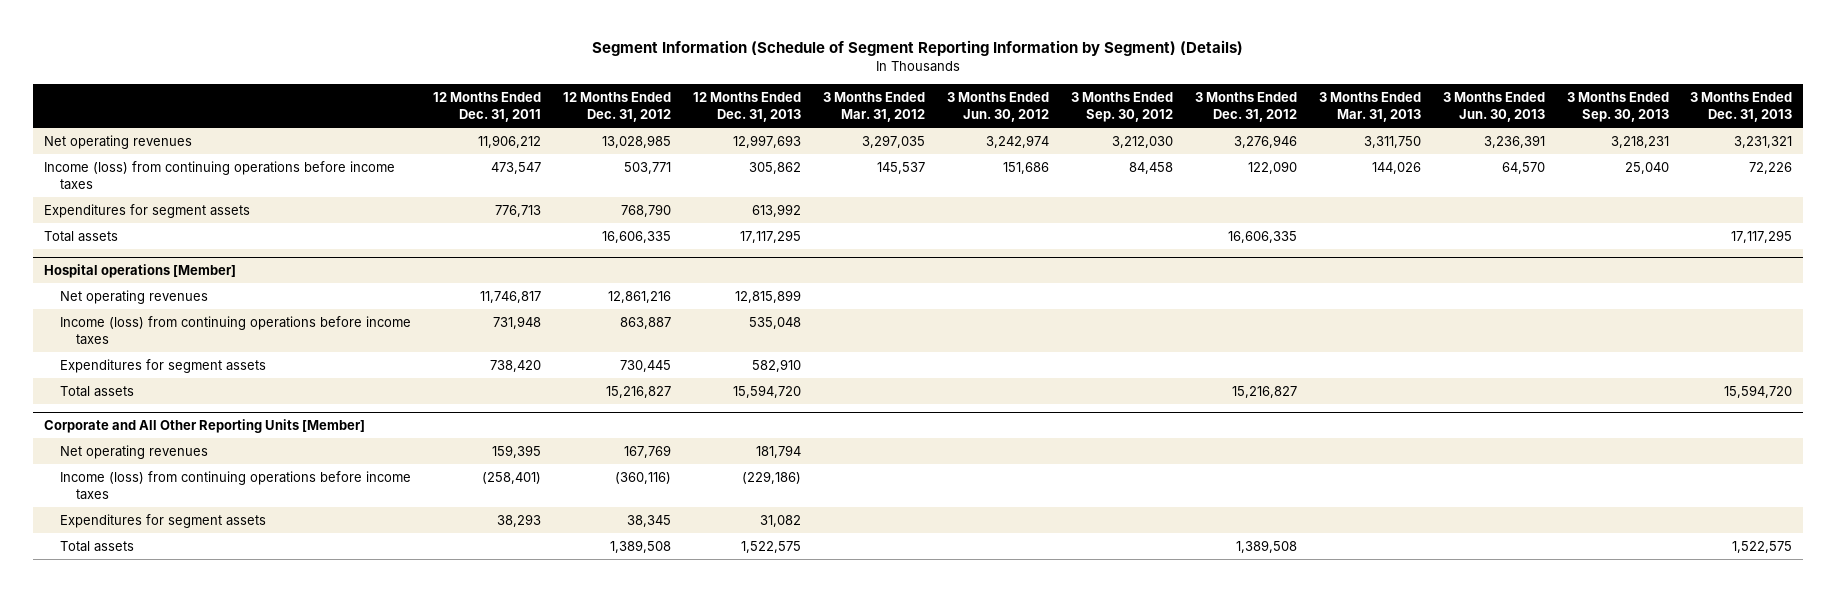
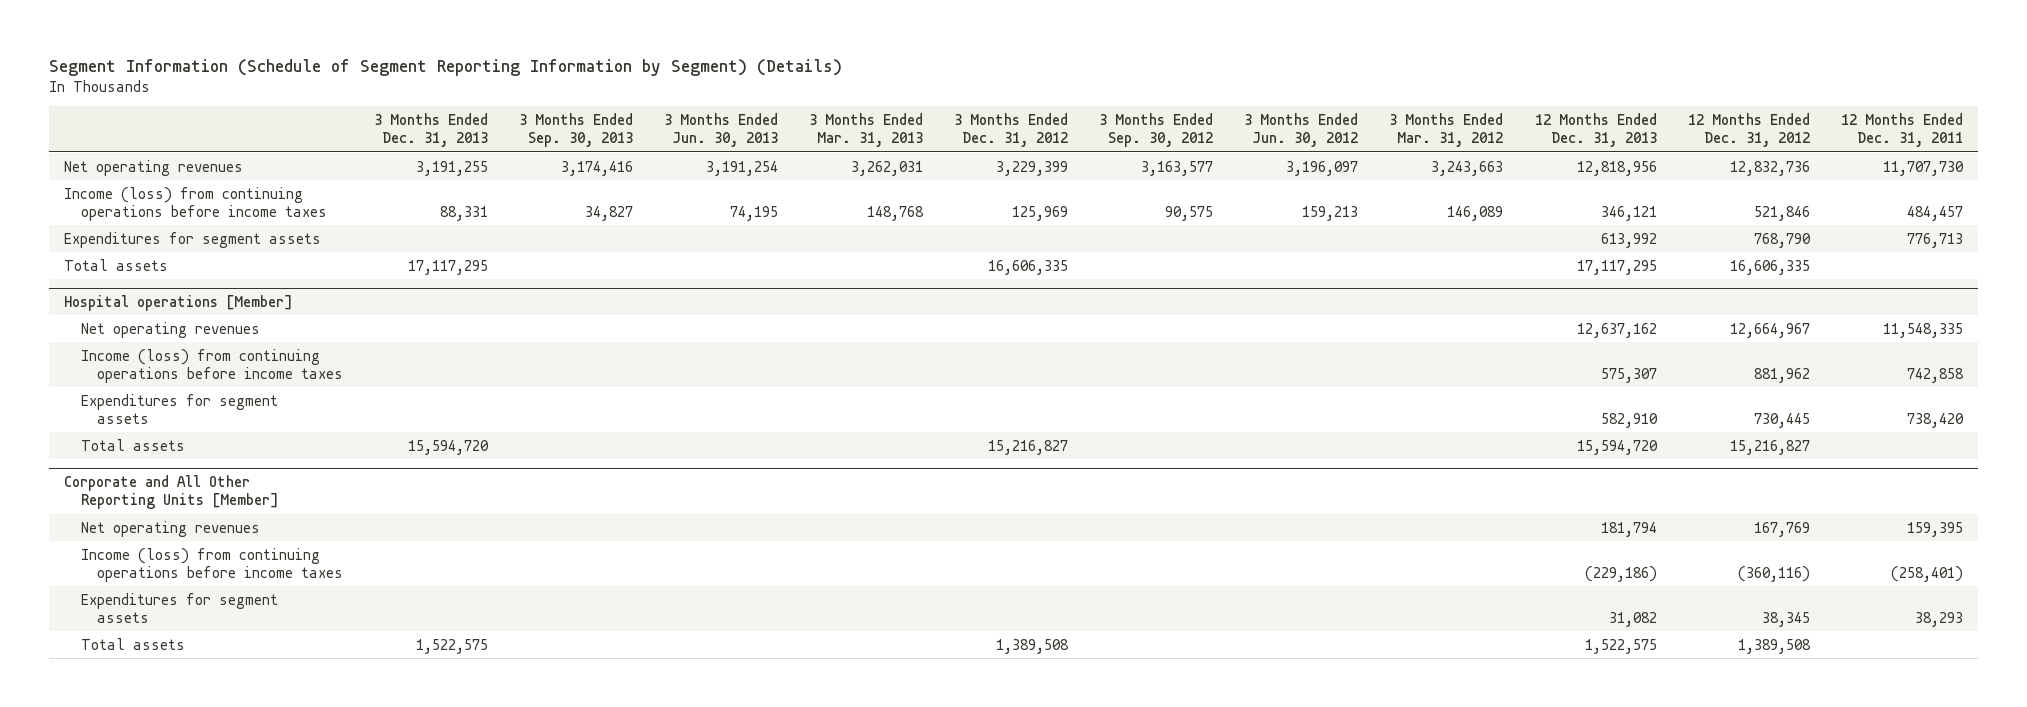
[477,134,541,148] 11,906,212 -> [1882,160,1964,176] 11,707,730
[601,134,671,148] 13,028,985 -> [1729,160,1810,176] 12,832,736
[732,134,801,148] 12,997,693 -> [1576,160,1657,176] 12,818,956
[861,134,925,148] 3,297,035 -> [1431,160,1504,176] 3,243,663
[985,134,1049,148] 3,242,974 -> [1286,160,1359,176] 3,196,097
[1111,135,1173,148] 3,212,030 -> [1141,160,1214,176] 3,163,577
[1233,134,1297,148] 3,276,946 -> [996,160,1069,176] 3,229,399
[1363,135,1421,148] 3,311,750 -> [851,160,924,176] 3,262,031
[1483,134,1545,148] 3,236,391 -> [706,160,779,176] 3,191,254
[1610,135,1669,148] 3,218,231 -> [560,160,633,176] 3,174,416
[1734,135,1793,148] 3,231,321 -> [415,160,488,176] 3,191,255
[490,161,541,174] 473,547 -> [1906,205,1963,221] 484,457
[623,161,671,174] 503,771 -> [1753,205,1810,221] 521,846
[748,161,801,174] 305,862 -> [1600,205,1657,221] 346,121
[876,161,925,174] 145,537 -> [1447,205,1504,221] 146,089
[1002,161,1049,174] 151,686 -> [1302,205,1359,221] 159,213
[1128,161,1173,174] 84,458 -> [1165,205,1214,221] 90,575
[1247,160,1297,174] 122,090 -> [1012,205,1069,221] 125,969
[1371,161,1421,174] 144,026 -> [867,205,925,221] 148,768
[1501,161,1545,174] 64,570 -> [730,205,779,221] 74,195
[1624,161,1669,174] 25,040 -> [584,205,633,221] 34,827
[1749,161,1793,174] 72,226 -> [439,205,488,221] 88,331
[479,290,541,303] 11,746,817 -> [1882,322,1963,338] 11,548,335
[607,290,671,303] 12,861,216 -> [1729,322,1810,338] 12,664,967
[734,289,801,303] 12,815,899 -> [1576,322,1657,338] 12,637,162
[492,315,541,329] 731,948 -> [1906,367,1964,383] 742,858
[619,316,671,329] 863,887 -> [1753,367,1810,383] 881,962
[748,316,801,329] 535,048 -> [1600,367,1657,383] 575,307

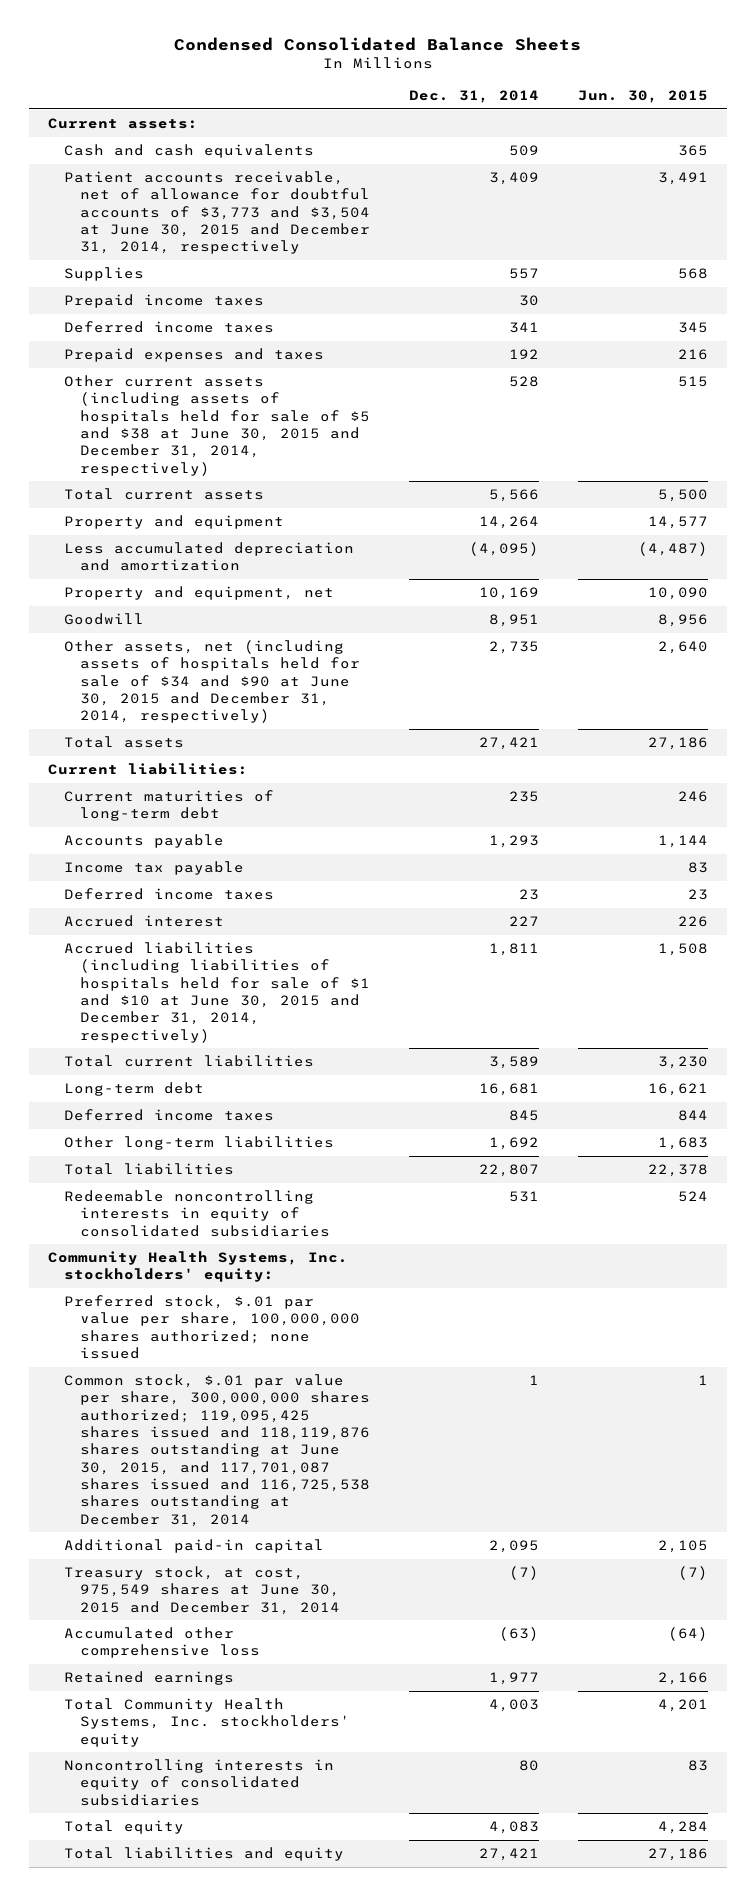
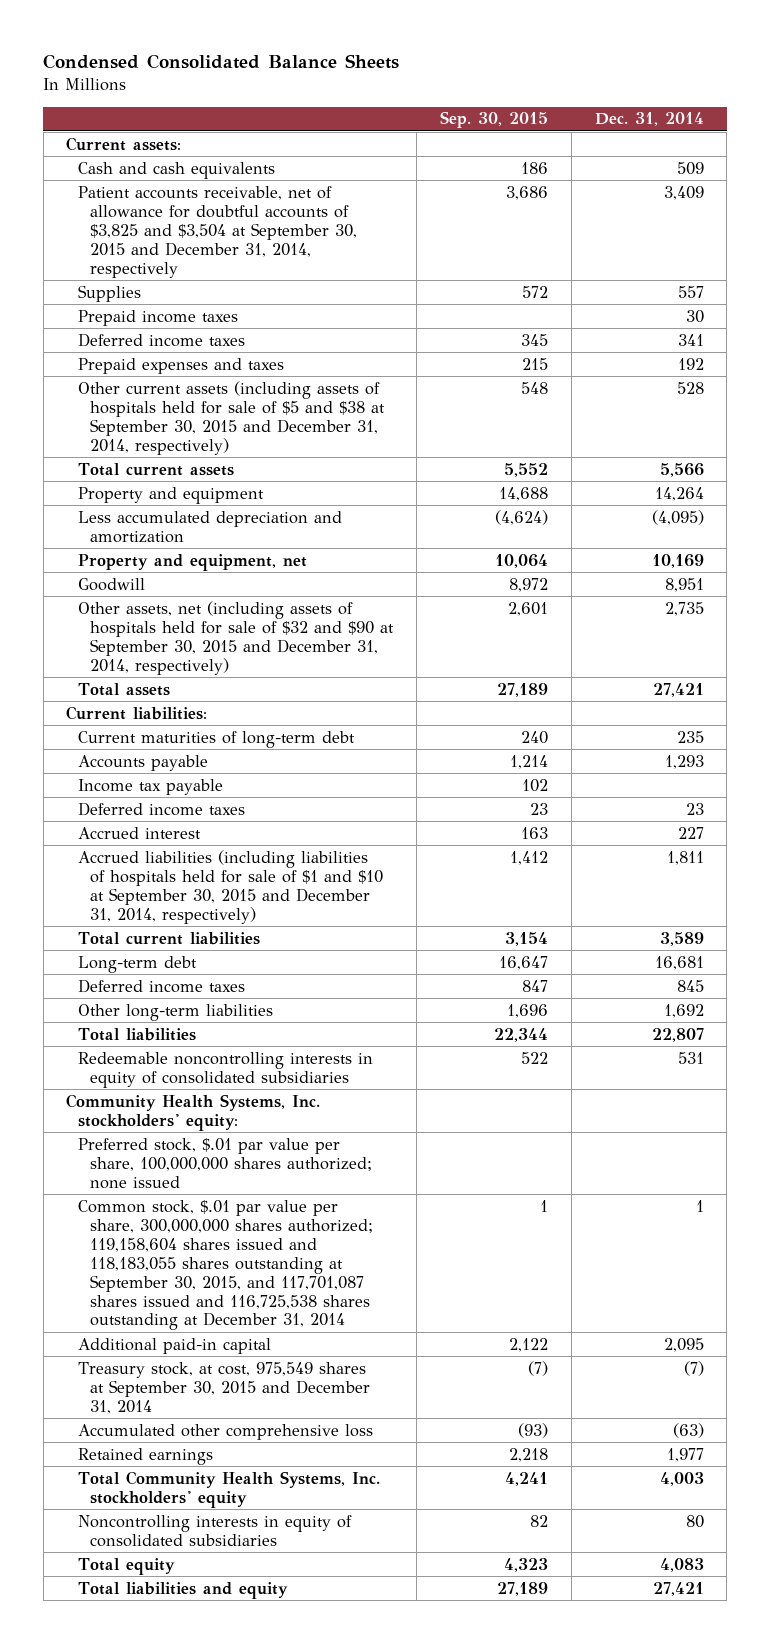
[577,90,708,104] Jun. 30, 2015 -> none
none -> [439,111,548,129] Sep. 30, 2015
[64,171,371,255] Patient accounts receivable, net of allowance for doubtful accounts of $3,773 and $3,504 at June 30, 2015 and December 31, 2014, respectively -> [78,185,358,278] Patient accounts receivable, net of allowance for doubtful accounts of $3,825 and $3,504 at September 30, 2015 and December 31, 2014, respectively
[64,375,371,476] Other current assets (including assets of hospitals held for sale of $5 and $38 at June 30, 2015 and December 31, 2014, respectively) -> [78,380,386,455] Other current assets (including assets of hospitals held for sale of $5 and $38 at September 30, 2015 and December 31, 2014, respectively)
[64,640,361,724] Other assets, net (including assets of hospitals held for sale of $34 and $90 at June 30, 2015 and December 31, 2014, respectively) -> [78,600,395,675] Other assets, net (including assets of hospitals held for sale of $32 and $90 at September 30, 2015 and December 31, 2014, respectively)
[64,942,371,1043] Accrued liabilities (including liabilities of hospitals held for sale of $1 and $10 at June 30, 2015 and December 31, 2014, respectively) -> [78,849,384,924] Accrued liabilities (including liabilities of hospitals held for sale of $1 and $10 at September 30, 2015 and December 31, 2014, respectively)
[64,1374,371,1527] Common stock, $.01 par value per share, 300,000,000 shares authorized; 119,095,425 shares issued and 118,119,876 shares outstanding at June 30, 2015, and 117,701,087 shares issued and 116,725,538 shares outstanding at December 31, 2014 -> [78,1199,374,1331] Common stock, $.01 par value per share, 300,000,000 shares authorized; 119,158,604 shares issued and 118,183,055 shares outstanding at September 30, 2015, and 117,701,087 shares issued and 116,725,538 shares outstanding at December 31, 2014
[64,1566,341,1615] Treasury stock, at cost, 975,549 shares at June 30, 2015 and December 31, 2014 -> [78,1361,371,1414] Treasury stock, at cost, 975,549 shares at September 30, 2015 and December 31, 2014

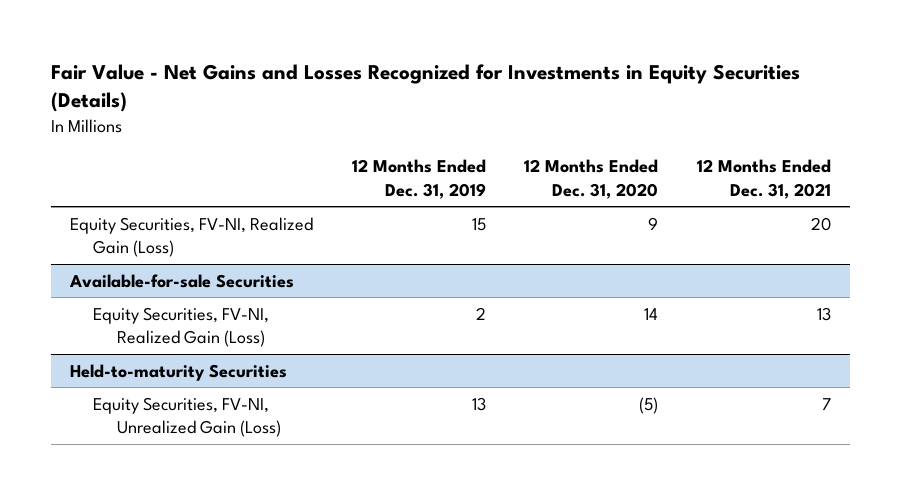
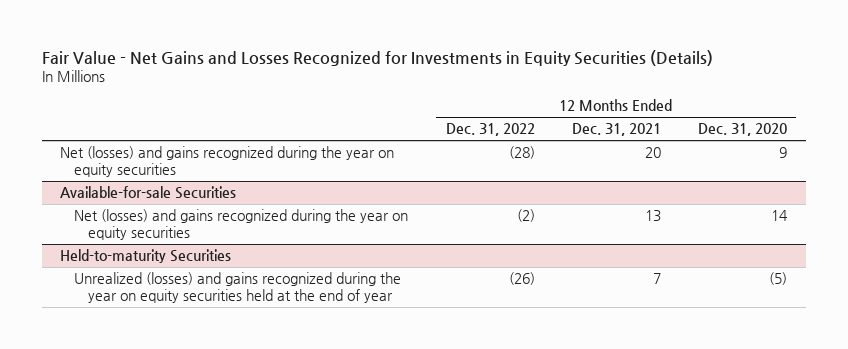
[351,159,486,199] 12 Months Ended Dec. 31, 2019 -> none
none -> [445,123,535,137] Dec. 31, 2022
[70,216,314,258] Equity Securities, FV-NI, Realized Gain (Loss) -> [60,146,395,177] Net (losses) and gains recognized during the year on equity securities
[93,306,270,348] Equity Securities, FV-NI, Realized Gain (Loss) -> [74,209,409,240] Net (losses) and gains recognized during the year on equity securities
[93,396,281,438] Equity Securities, FV-NI, Unrealized Gain (Loss) -> [74,272,402,303] Unrealized (losses) and gains recognized during the year on equity securities held at the end of year

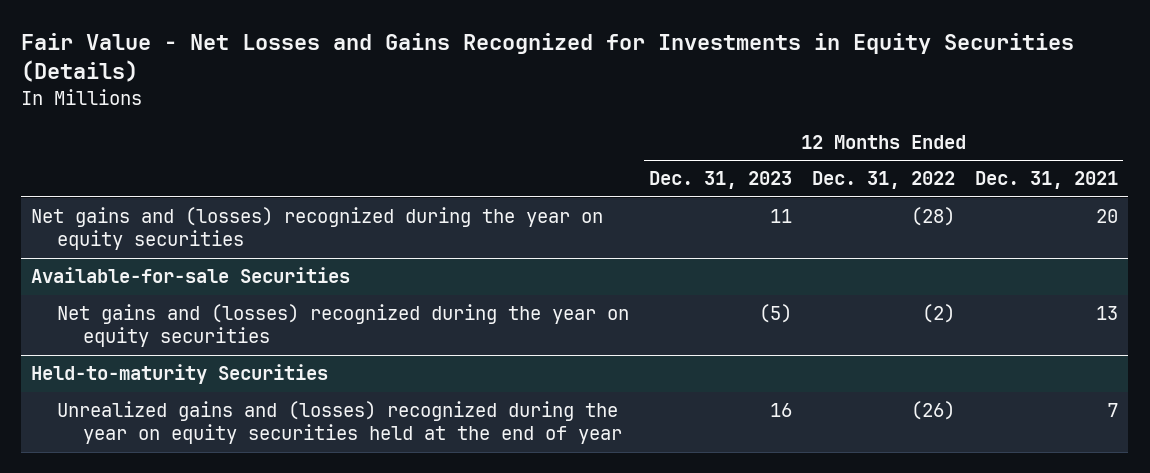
[41,49,713,66] Fair Value - Net Gains and Losses Recognized for Investments in Equity Securities (Details) -> [21,33,1075,83] Fair Value - Net Losses and Gains Recognized for Investments in Equity Securities (Details)
[698,123,788,137] Dec. 31, 2020 -> none
none -> [649,171,793,190] Dec. 31, 2023
[60,146,395,177] Net (losses) and gains recognized during the year on equity securities -> [31,207,604,251] Net gains and (losses) recognized during the year on equity securities
[74,209,409,240] Net (losses) and gains recognized during the year on equity securities -> [57,304,630,348] Net gains and (losses) recognized during the year on equity securities
[74,272,402,303] Unrealized (losses) and gains recognized during the year on equity securities held at the end of year -> [57,401,622,445] Unrealized gains and (losses) recognized during the year on equity securities held at the end of year

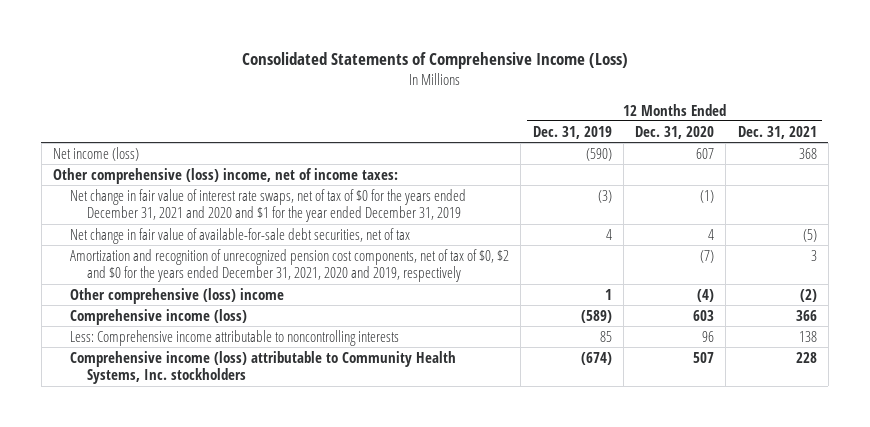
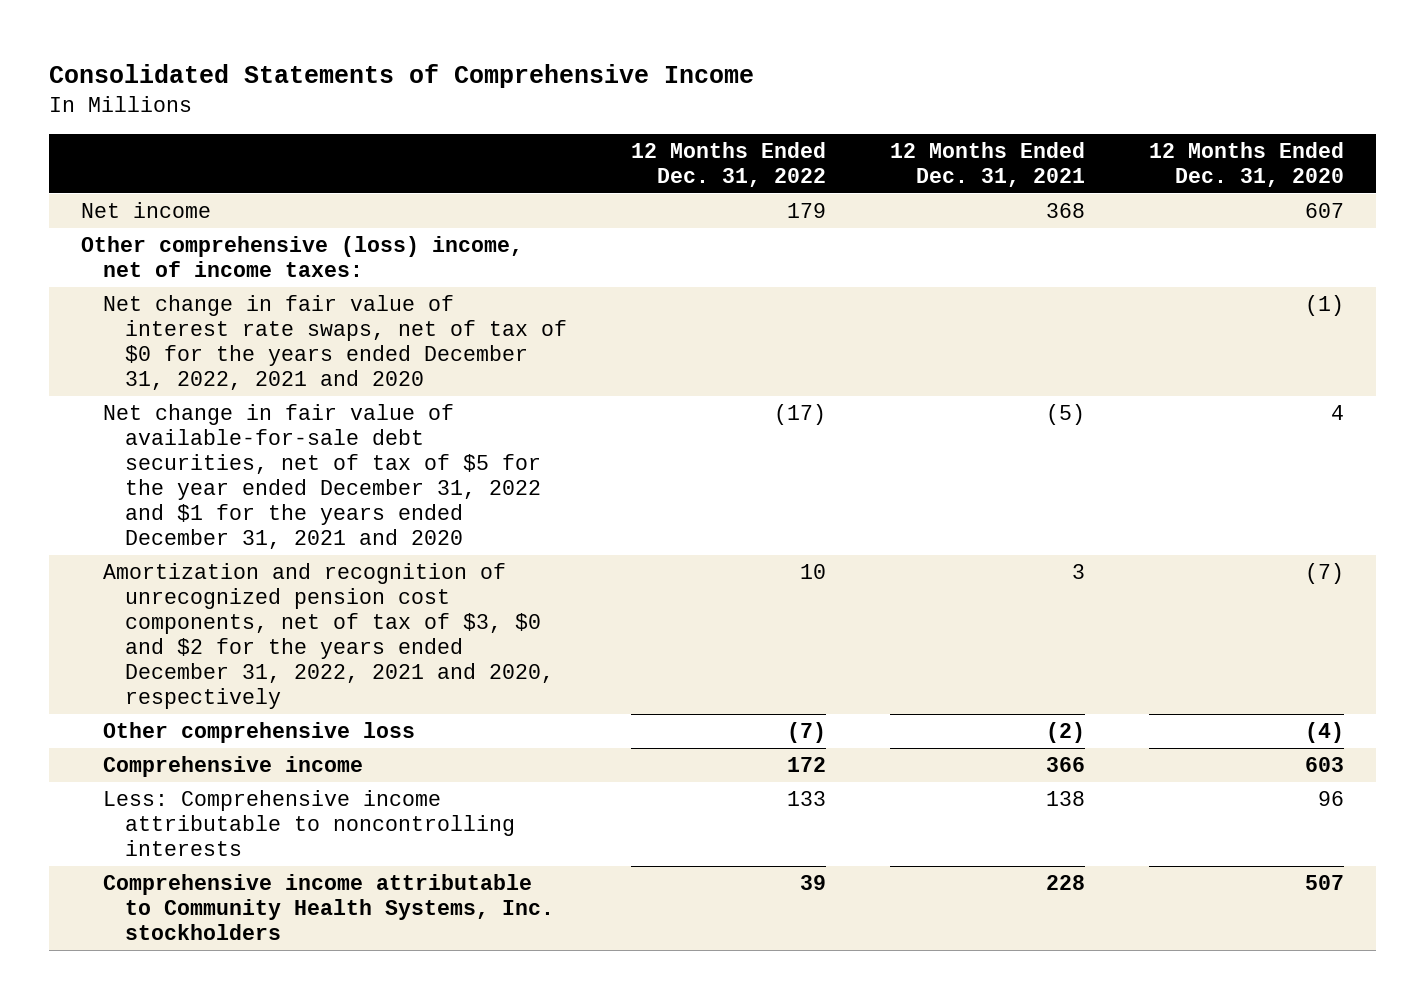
[241,51,628,69] Consolidated Statements of Comprehensive Income (Loss) -> [49,63,755,88] Consolidated Statements of Comprehensive Income
[532,125,612,139] Dec. 31, 2019 -> none
none -> [631,141,827,187] 12 Months Ended Dec. 31, 2022
[53,146,140,161] Net income (loss) -> [81,202,212,219] Net income
[70,188,467,223] Net change in fair value of interest rate swaps, net of tax of $0 for the years ended December 31, 2021 and 2020 and $1 for the year ended December 31, 2019 -> [103,295,568,391] Net change in fair value of interest rate swaps, net of tax of $0 for the years ended December 31, 2022, 2021 and 2020
[70,227,411,244] Net change in fair value of available-for-sale debt securities, net of tax -> [103,404,542,550] Net change in fair value of available-for-sale debt securities, net of tax of $5 for the year ended December 31, 2022 and $1 for the years ended December 31, 2021 and 2020
[70,248,510,283] Amortization and recognition of unrecognized pension cost components, net of tax of $0, $2 and $0 for the years ended December 31, 2021, 2020 and 2019, respectively -> [103,563,555,710] Amortization and recognition of unrecognized pension cost components, net of tax of $3, $0 and $2 for the years ended December 31, 2022, 2021 and 2020, respectively
[70,287,285,304] Other comprehensive (loss) income -> [103,722,416,744] Other comprehensive loss
[70,308,248,325] Comprehensive income (loss) -> [103,756,364,778] Comprehensive income
[70,350,457,385] Comprehensive income (loss) attributable to Community Health Systems, Inc. stockholders -> [103,874,555,941] Comprehensive income attributable to Community Health Systems, Inc. stockholders

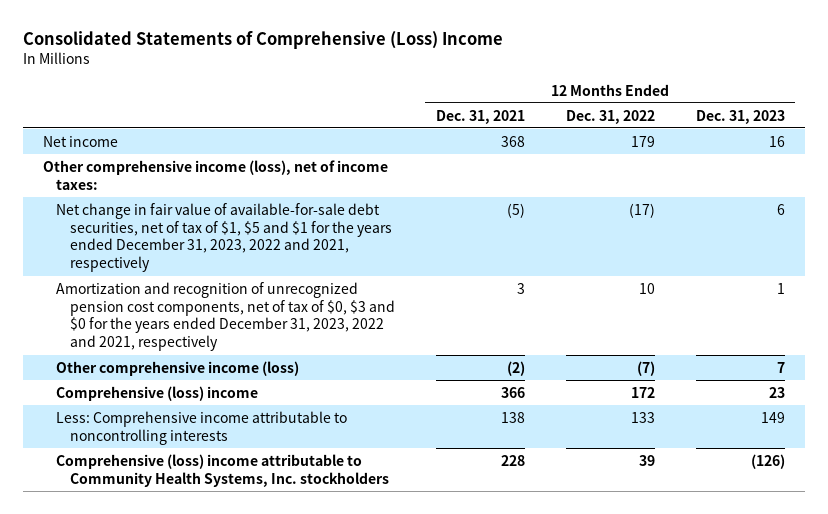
[49,63,755,88] Consolidated Statements of Comprehensive Income -> [22,30,503,49] Consolidated Statements of Comprehensive (Loss) Income
[1149,141,1345,187] 12 Months Ended Dec. 31, 2020 -> none
none -> [695,109,785,124] Dec. 31, 2023
[103,295,568,391] Net change in fair value of interest rate swaps, net of tax of $0 for the years ended December 31, 2022, 2021 and 2020 -> none
[81,236,524,278] Other comprehensive (loss) income, net of income taxes: -> [43,159,389,190] Other comprehensive income (loss), net of income taxes:
[103,404,542,550] Net change in fair value of available-for-sale debt securities, net of tax of $5 for the year ended December 31, 2022 and $1 for the years ended December 31, 2021 and 2020 -> [56,202,392,273] Net change in fair value of available-for-sale debt securities, net of tax of $1, $5 and $1 for the years ended December 31, 2023, 2022 and 2021, respectively
[103,563,555,710] Amortization and recognition of unrecognized pension cost components, net of tax of $3, $0 and $2 for the years ended December 31, 2022, 2021 and 2020, respectively -> [56,281,395,352] Amortization and recognition of unrecognized pension cost components, net of tax of $0, $3 and $0 for the years ended December 31, 2023, 2022 and 2021, respectively
[103,722,416,744] Other comprehensive loss -> [56,360,300,376] Other comprehensive income (loss)
[103,756,364,778] Comprehensive income -> [56,385,259,401] Comprehensive (loss) income
[103,874,555,941] Comprehensive income attributable to Community Health Systems, Inc. stockholders -> [56,453,389,487] Comprehensive (loss) income attributable to Community Health Systems, Inc. stockholders

